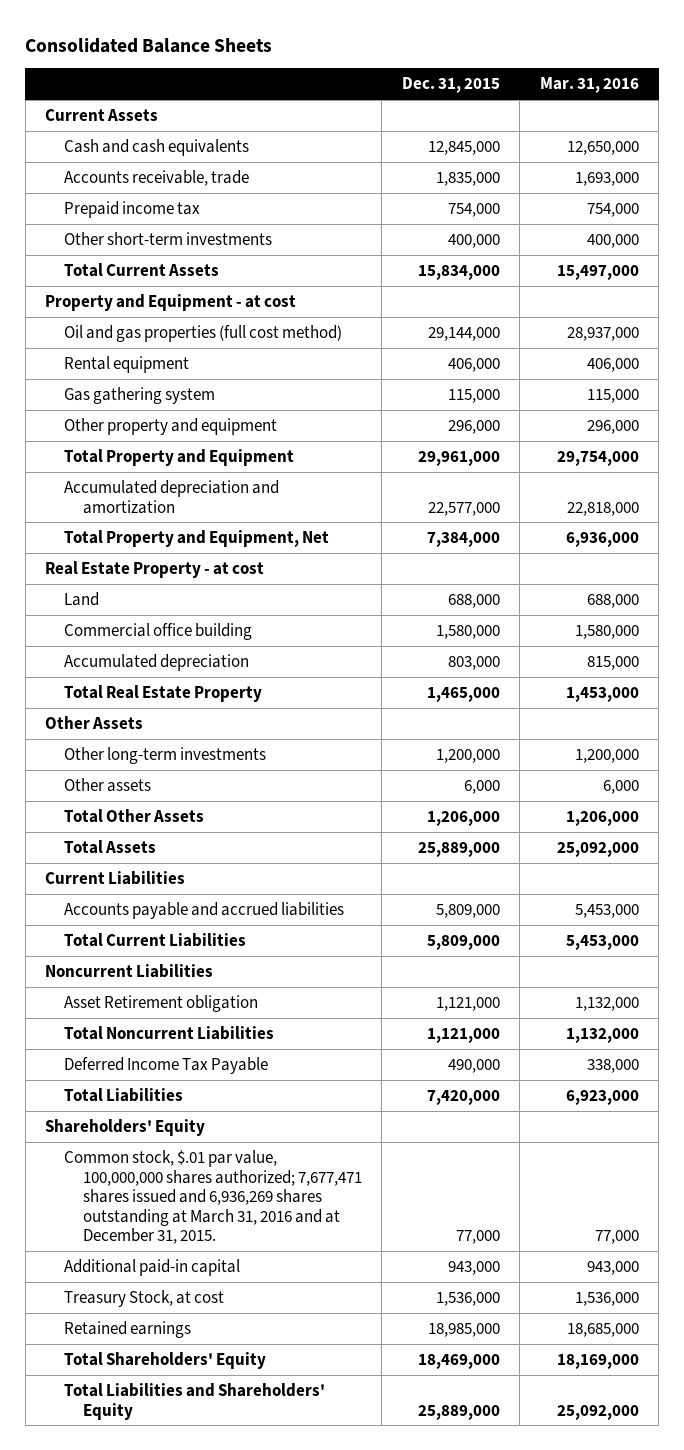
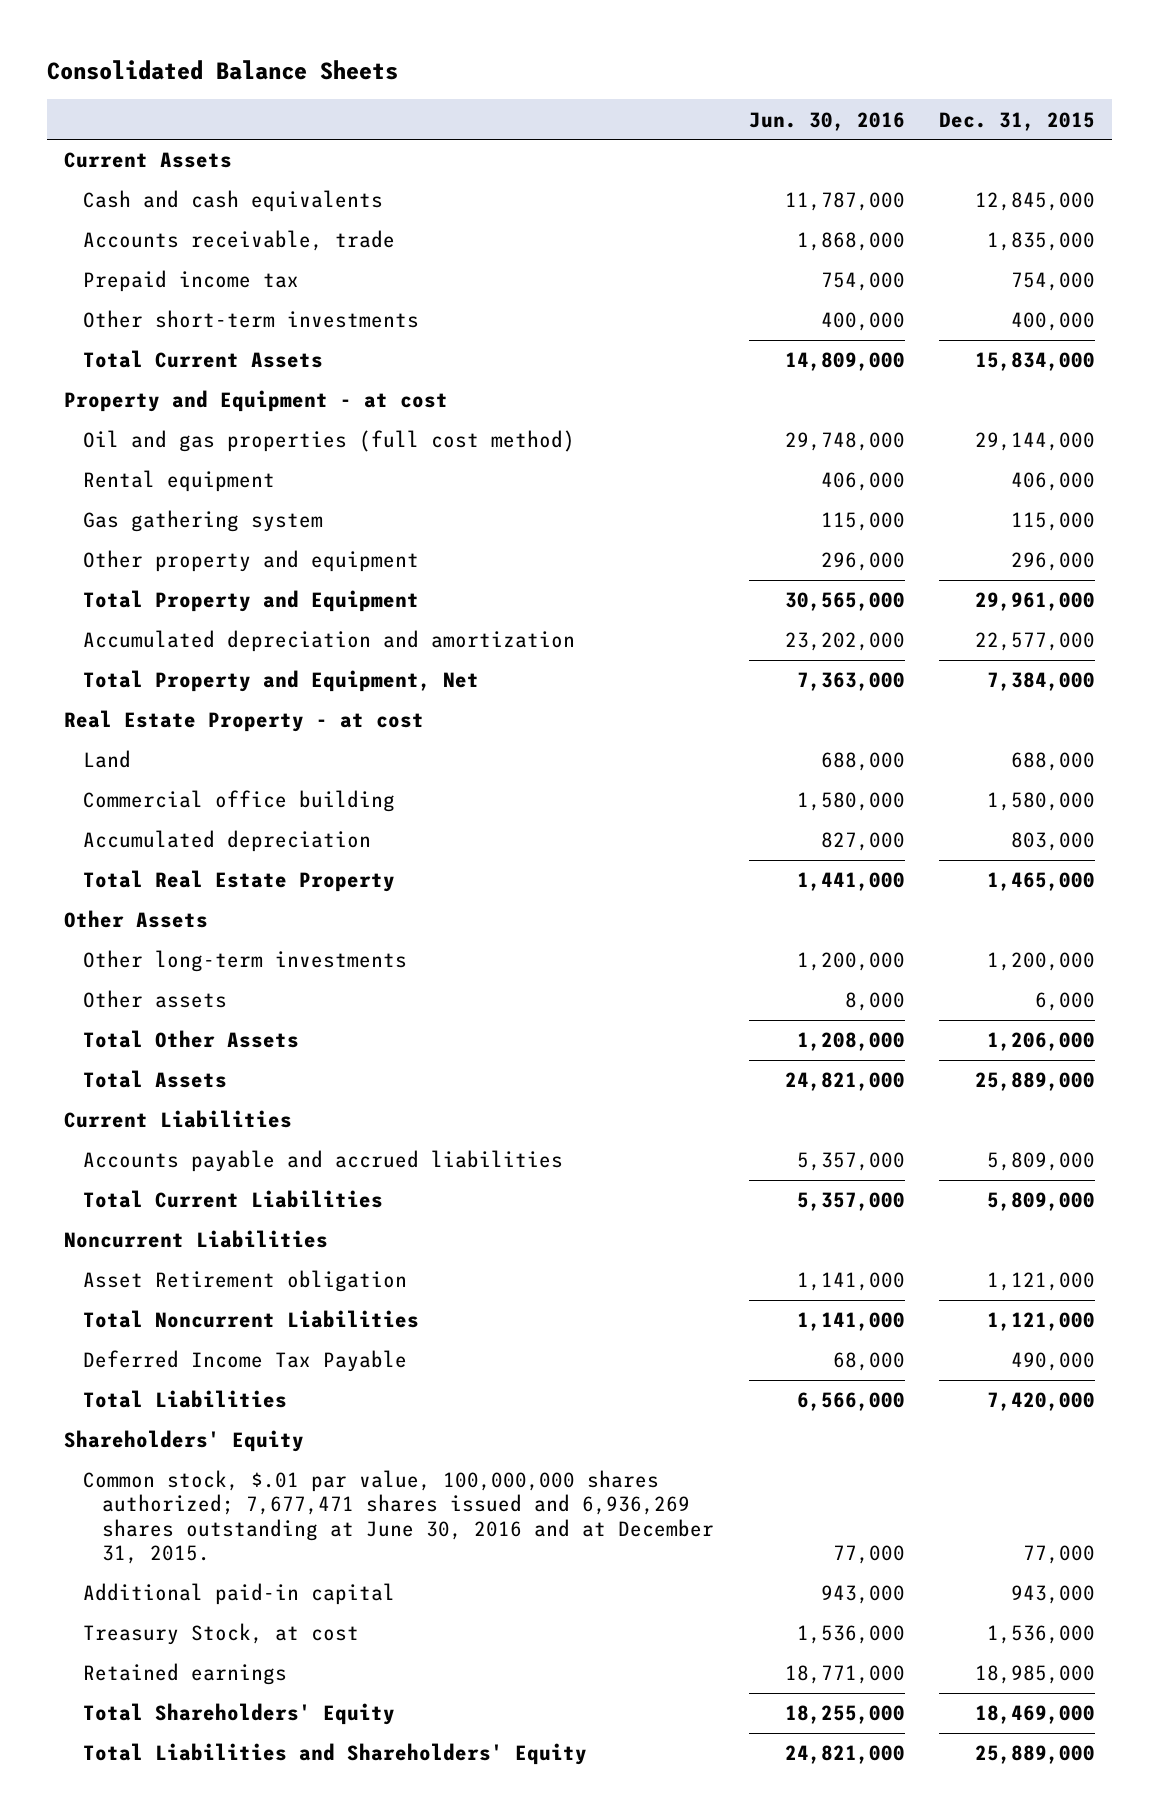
[539,77,639,94] Mar. 31, 2016 -> none
none -> [748,111,905,131] Jun. 30, 2016
[64,1149,362,1245] Common stock, $.01 par value, 100,000,000 shares authorized; 7,677,471 shares issued and 6,936,269 shares outstanding at March 31, 2016 and at December 31, 2015. -> [83,1470,715,1564] Common stock, $.01 par value, 100,000,000 shares authorized; 7,677,471 shares issued and 6,936,269 shares outstanding at June 30, 2016 and at December 31, 2015.

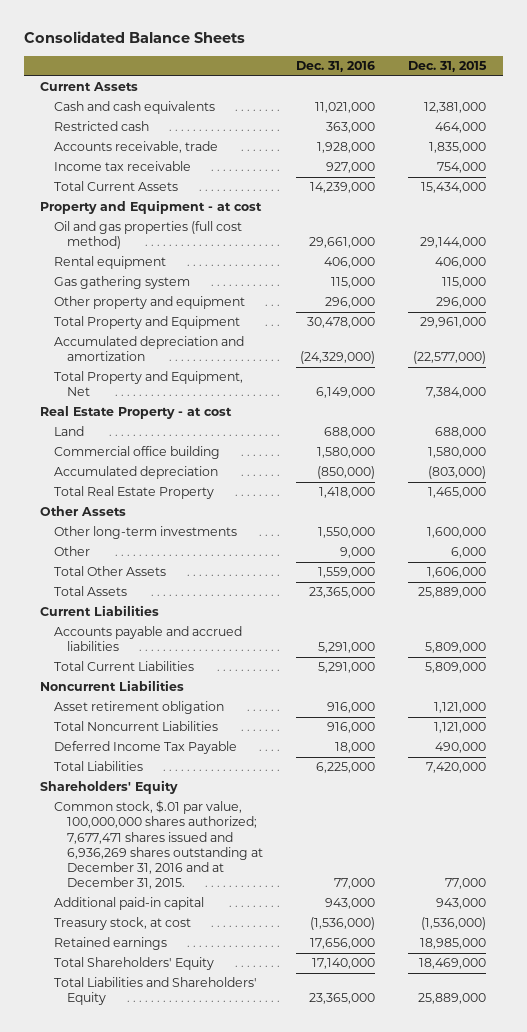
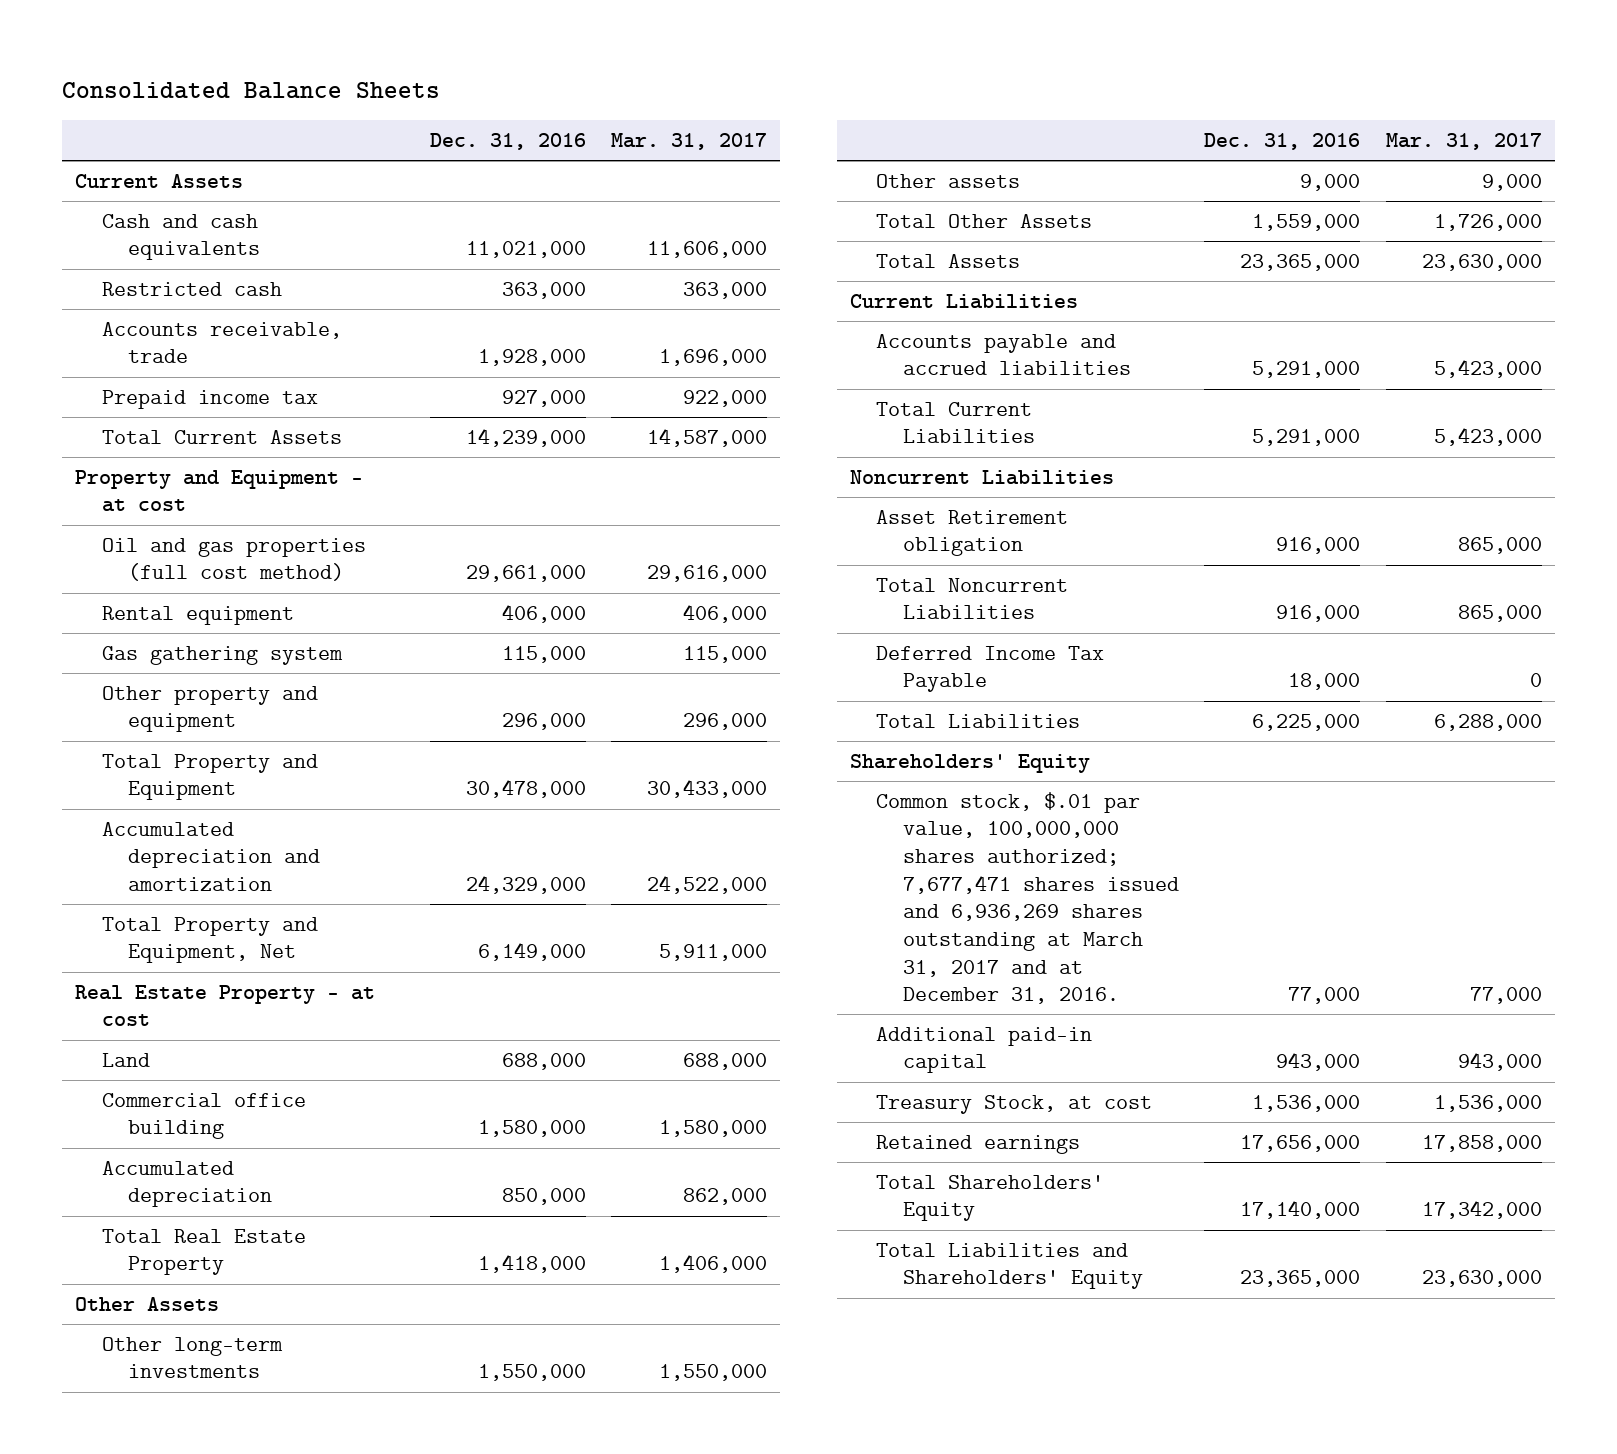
[408,61,488,73] Dec. 31, 2015 -> none
none -> [611,132,768,150] Mar. 31, 2017
[53,161,191,172] Income tax receivable -> [101,389,318,409] Prepaid income tax
[300,351,376,365] (24,329,000) -> [465,875,586,895] 24,329,000
[317,466,376,480] (850,000) -> [501,1188,586,1206] 850,000
[53,546,90,557] Other -> [876,173,1021,188] Other assets
[53,701,224,715] Asset retirement obligation -> [876,509,1069,557] Asset Retirement obligation
[53,800,263,890] Common stock, $.01 par value, 100,000,000 shares authorized; 7,677,471 shares issued and 6,936,269 shares outstanding at December 31, 2016 and at December 31, 2015. -> [876,791,1179,1005] Common stock, $.01 par value, 100,000,000 shares authorized; 7,677,471 shares issued and 6,936,269 shares outstanding at March 31, 2017 and at December 31, 2016.
[53,917,191,931] Treasury stock, at cost -> [876,1094,1153,1114] Treasury Stock, at cost
[310,917,376,931] (1,536,000) -> [1252,1094,1361,1112] 1,536,000

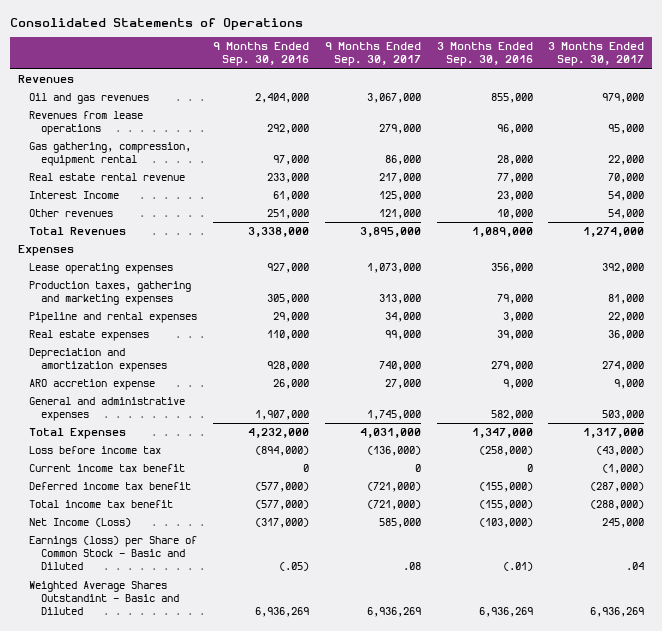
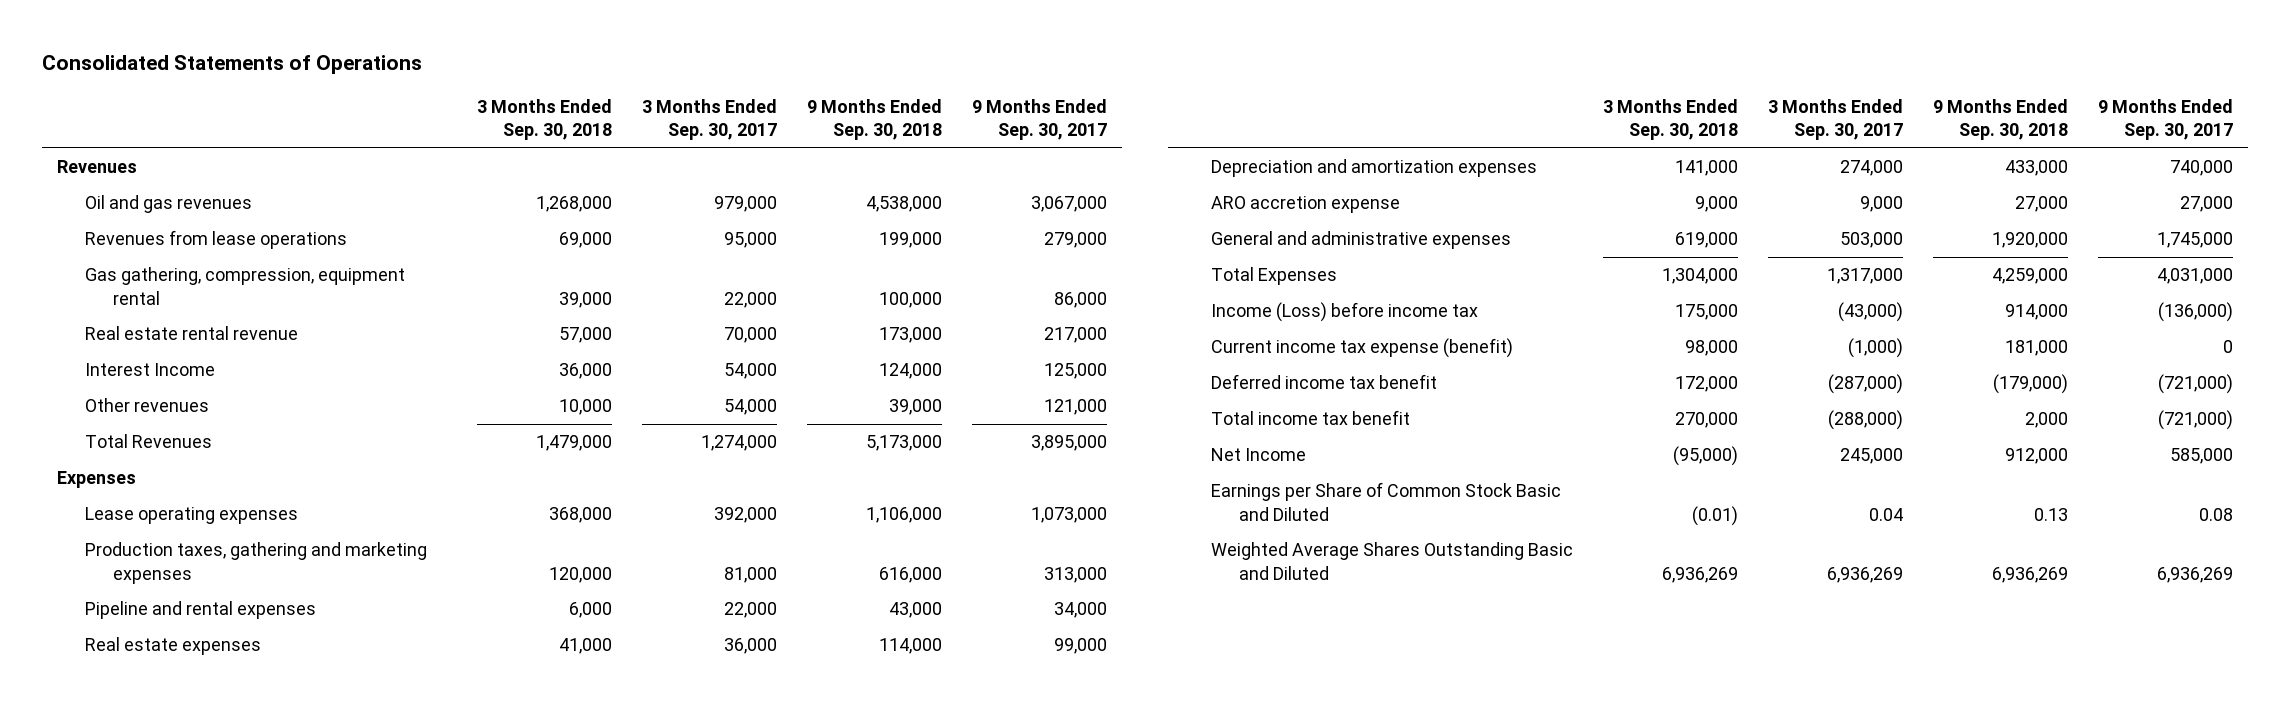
[213,42,310,67] 9 Months Ended Sep. 30, 2016 -> none
[436,42,533,67] 3 Months Ended Sep. 30, 2016 -> none
none -> [477,98,613,141] 3 Months Ended Sep. 30, 2018
none -> [807,98,943,141] 9 Months Ended Sep. 30, 2018
[29,446,162,455] Loss before income tax -> [1210,302,1478,323] Income (Loss) before income tax
[29,464,186,473] Current income tax benefit -> [1210,338,1513,359] Current income tax expense (benefit)
[29,581,179,616] Weighted Average Shares Outstandint - Basic and Diluted -> none
[29,518,132,528] Net Income (Loss) -> [1210,448,1306,462] Net Income
none -> [1210,482,1561,521] Earnings per Share of Common Stock Basic and Diluted
[29,536,198,571] Earnings (loss) per Share of Common Stock - Basic and Diluted -> [1210,542,1573,580] Weighted Average Shares Outstanding Basic and Diluted
[402,562,421,571] .08 -> [2156,566,2233,583] 6,936,269
[626,562,645,571] .04 -> [1826,566,1903,583] 6,936,269

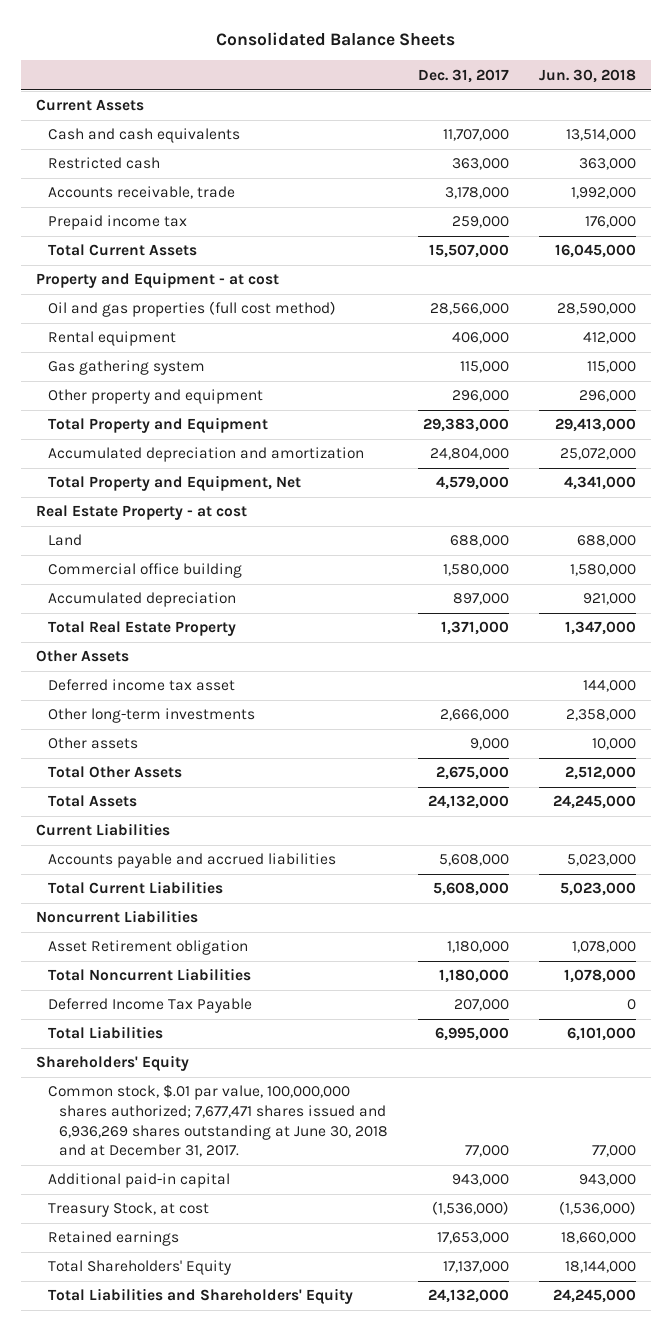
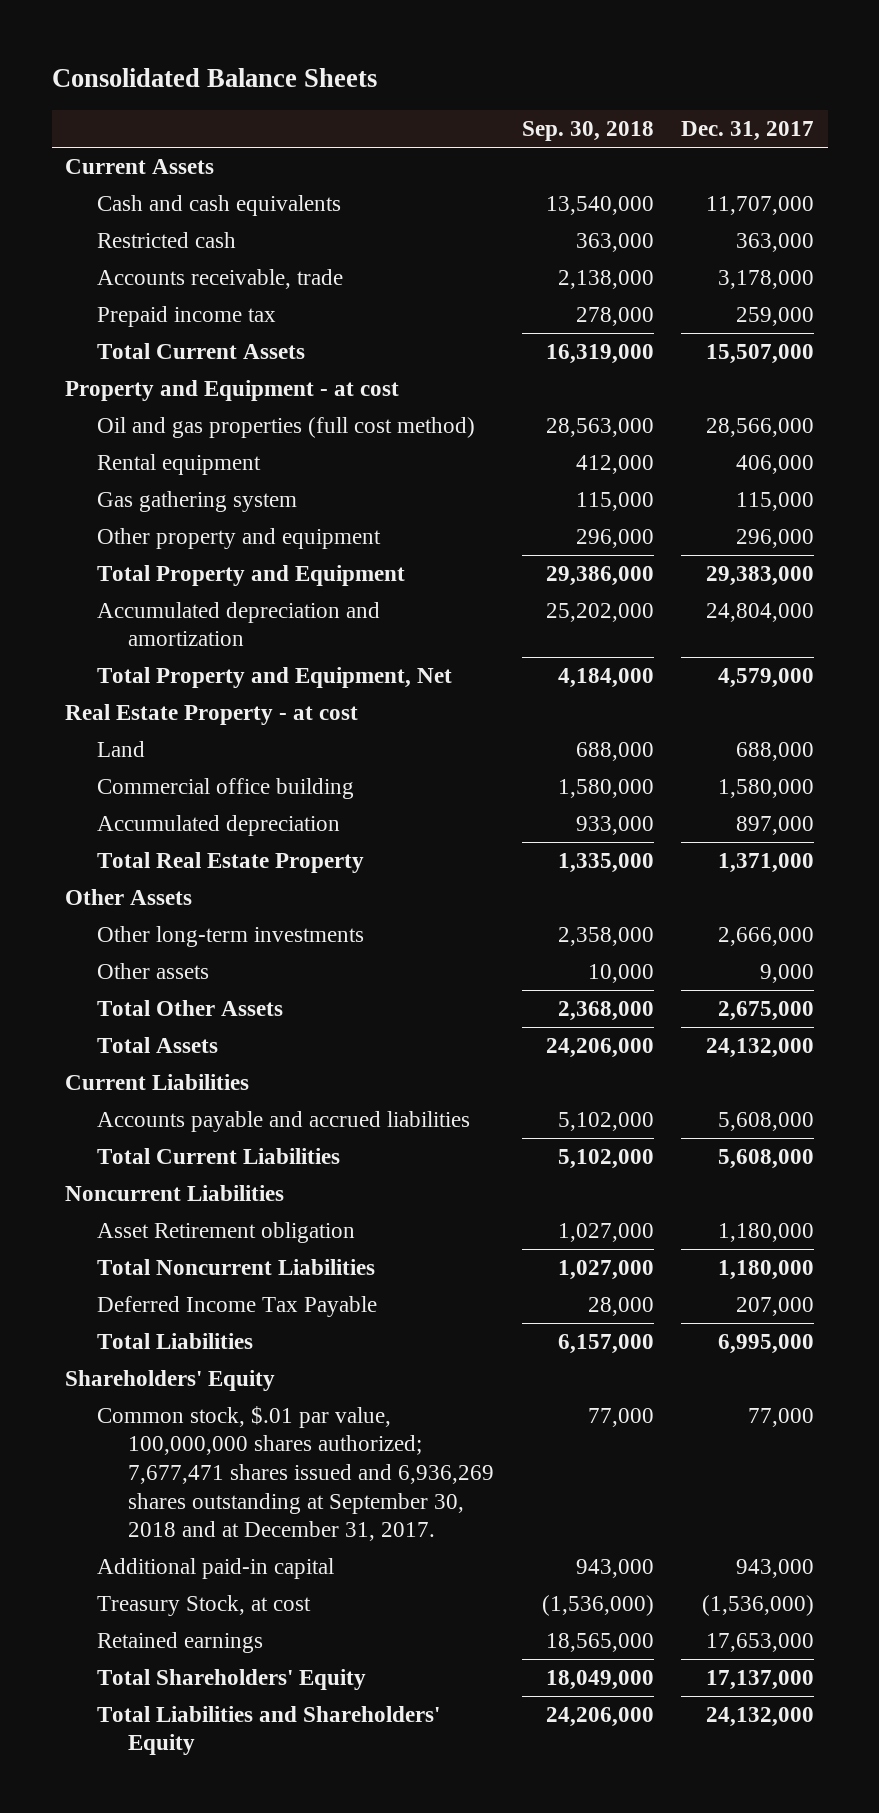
[538,68,636,83] Jun. 30, 2018 -> none
none -> [521,121,654,142] Sep. 30, 2018
[47,679,235,692] Deferred income tax asset -> none
[47,1084,388,1158] Common stock, $.01 par value, 100,000,000 shares authorized; 7,677,471 shares issued and 6,936,269 shares outstanding at June 30, 2018 and at December 31, 2017. -> [96,1405,495,1542] Common stock, $.01 par value, 100,000,000 shares authorized; 7,677,471 shares issued and 6,936,269 shares outstanding at September 30, 2018 and at December 31, 2017.

